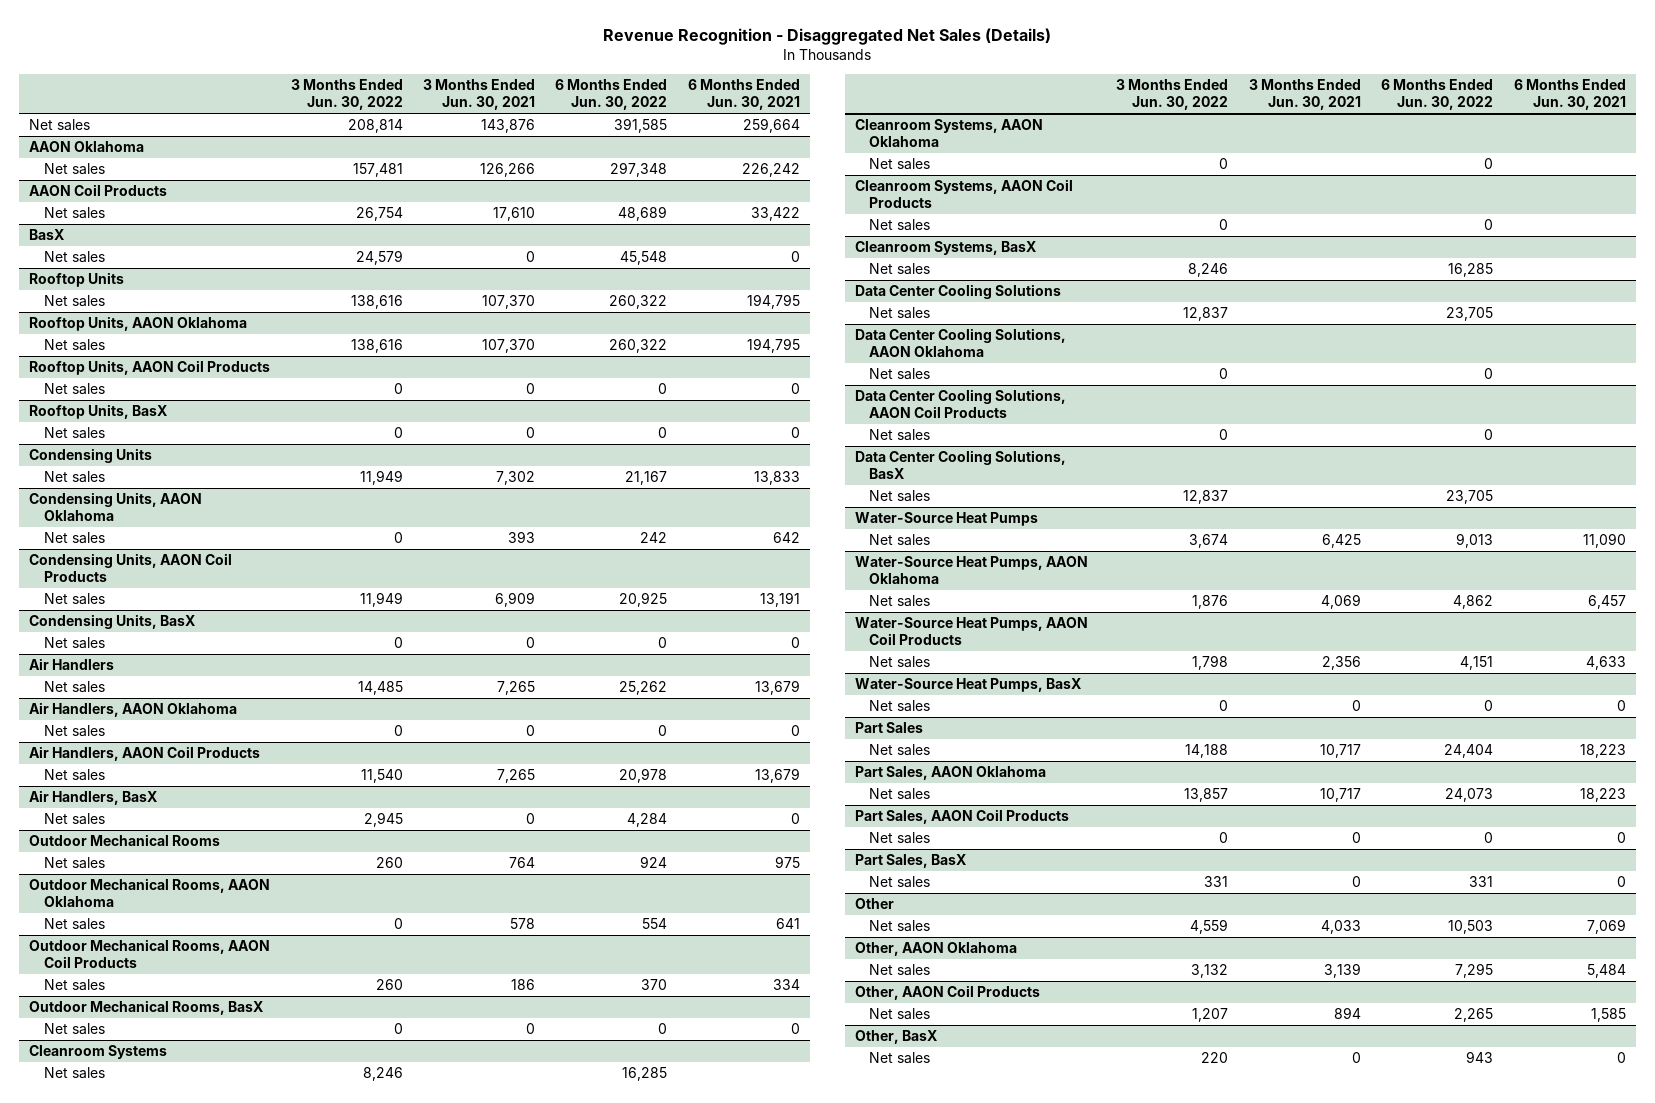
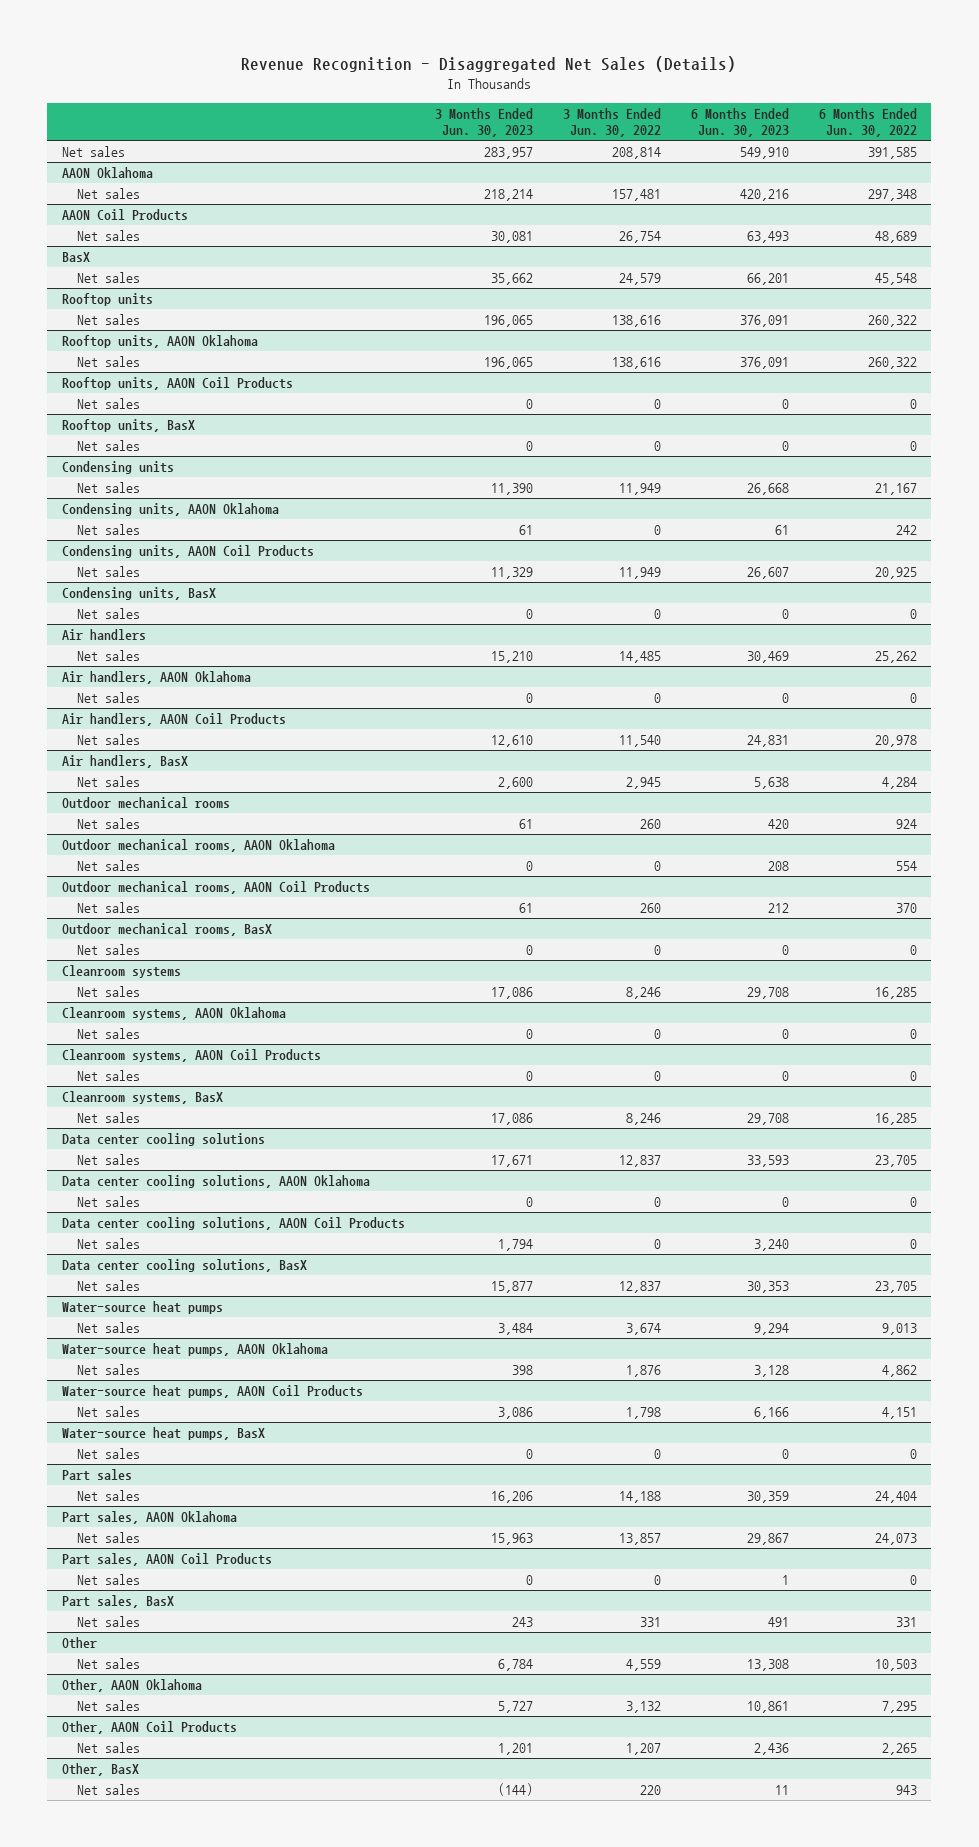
[423,78,536,110] 3 Months Ended Jun. 30, 2021 -> none
[687,78,800,110] 6 Months Ended Jun. 30, 2021 -> none
none -> [435,107,534,138] 3 Months Ended Jun. 30, 2023
none -> [690,107,789,138] 6 Months Ended Jun. 30, 2023
[29,272,125,288] Rooftop Units -> [62,293,154,307] Rooftop units
[29,316,248,332] Rooftop Units, AAON Oklahoma -> [62,335,259,349] Rooftop units, AAON Oklahoma
[29,360,271,376] Rooftop Units, AAON Coil Products -> [62,377,294,391] Rooftop units, AAON Coil Products
[29,404,168,420] Rooftop Units, BasX -> [62,419,196,433] Rooftop units, BasX
[29,448,153,464] Condensing Units -> [62,461,175,475] Condensing units
[29,492,203,522] Condensing Units, AAON Oklahoma -> [62,503,280,517] Condensing units, AAON Oklahoma
[29,553,233,583] Condensing Units, AAON Coil Products -> [62,545,315,559] Condensing units, AAON Coil Products
[29,614,196,630] Condensing Units, BasX -> [62,587,217,601] Condensing units, BasX
[29,658,115,671] Air Handlers -> [62,629,147,641] Air handlers
[29,702,238,718] Air Handlers, AAON Oklahoma -> [62,671,252,685] Air handlers, AAON Oklahoma
[29,746,261,762] Air Handlers, AAON Coil Products -> [62,713,287,727] Air handlers, AAON Coil Products
[29,790,158,806] Air Handlers, BasX -> [62,755,189,769] Air handlers, BasX
[29,834,221,847] Outdoor Mechanical Rooms -> [62,797,231,810] Outdoor mechanical rooms
[29,878,271,908] Outdoor Mechanical Rooms, AAON Oklahoma -> [62,839,336,853] Outdoor mechanical rooms, AAON Oklahoma
[29,939,271,969] Outdoor Mechanical Rooms, AAON Coil Products -> [62,881,371,895] Outdoor mechanical rooms, AAON Coil Products
[29,1000,264,1016] Outdoor Mechanical Rooms, BasX -> [62,923,273,937] Outdoor mechanical rooms, BasX
[29,1045,168,1060] Cleanroom Systems -> [62,965,182,979] Cleanroom systems
[855,119,1044,148] Cleanroom Systems, AAON Oklahoma -> [62,1007,287,1021] Cleanroom systems, AAON Oklahoma
[855,179,1074,209] Cleanroom Systems, AAON Coil Products -> [62,1049,322,1063] Cleanroom systems, AAON Coil Products
[855,241,1037,256] Cleanroom Systems, BasX -> [62,1091,224,1105] Cleanroom systems, BasX
[855,284,1062,300] Data Center Cooling Solutions -> [62,1133,266,1147] Data center cooling solutions
[855,328,1067,358] Data Center Cooling Solutions, AAON Oklahoma -> [62,1175,371,1189] Data center cooling solutions, AAON Oklahoma
[855,389,1067,419] Data Center Cooling Solutions, AAON Coil Products -> [62,1217,406,1231] Data center cooling solutions, AAON Coil Products
[855,450,1067,480] Data Center Cooling Solutions, BasX -> [62,1259,308,1273] Data center cooling solutions, BasX
[855,512,1039,527] Water-Source Heat Pumps -> [62,1301,224,1315] Water-source heat pumps
[855,556,1089,585] Water-Source Heat Pumps, AAON Oklahoma -> [62,1343,329,1357] Water-source heat pumps, AAON Oklahoma
[855,617,1089,646] Water-Source Heat Pumps, AAON Coil Products -> [62,1385,364,1399] Water-source heat pumps, AAON Coil Products
[855,678,1082,693] Water-Source Heat Pumps, BasX -> [62,1427,266,1441] Water-source heat pumps, BasX
[855,722,924,734] Part Sales -> [62,1469,133,1482] Part sales
[855,766,1047,781] Part Sales, AAON Oklahoma -> [62,1511,238,1525] Part sales, AAON Oklahoma
[855,809,1070,825] Part Sales, AAON Coil Products -> [62,1553,273,1567] Part sales, AAON Coil Products
[855,854,967,869] Part Sales, BasX -> [62,1595,175,1609] Part sales, BasX

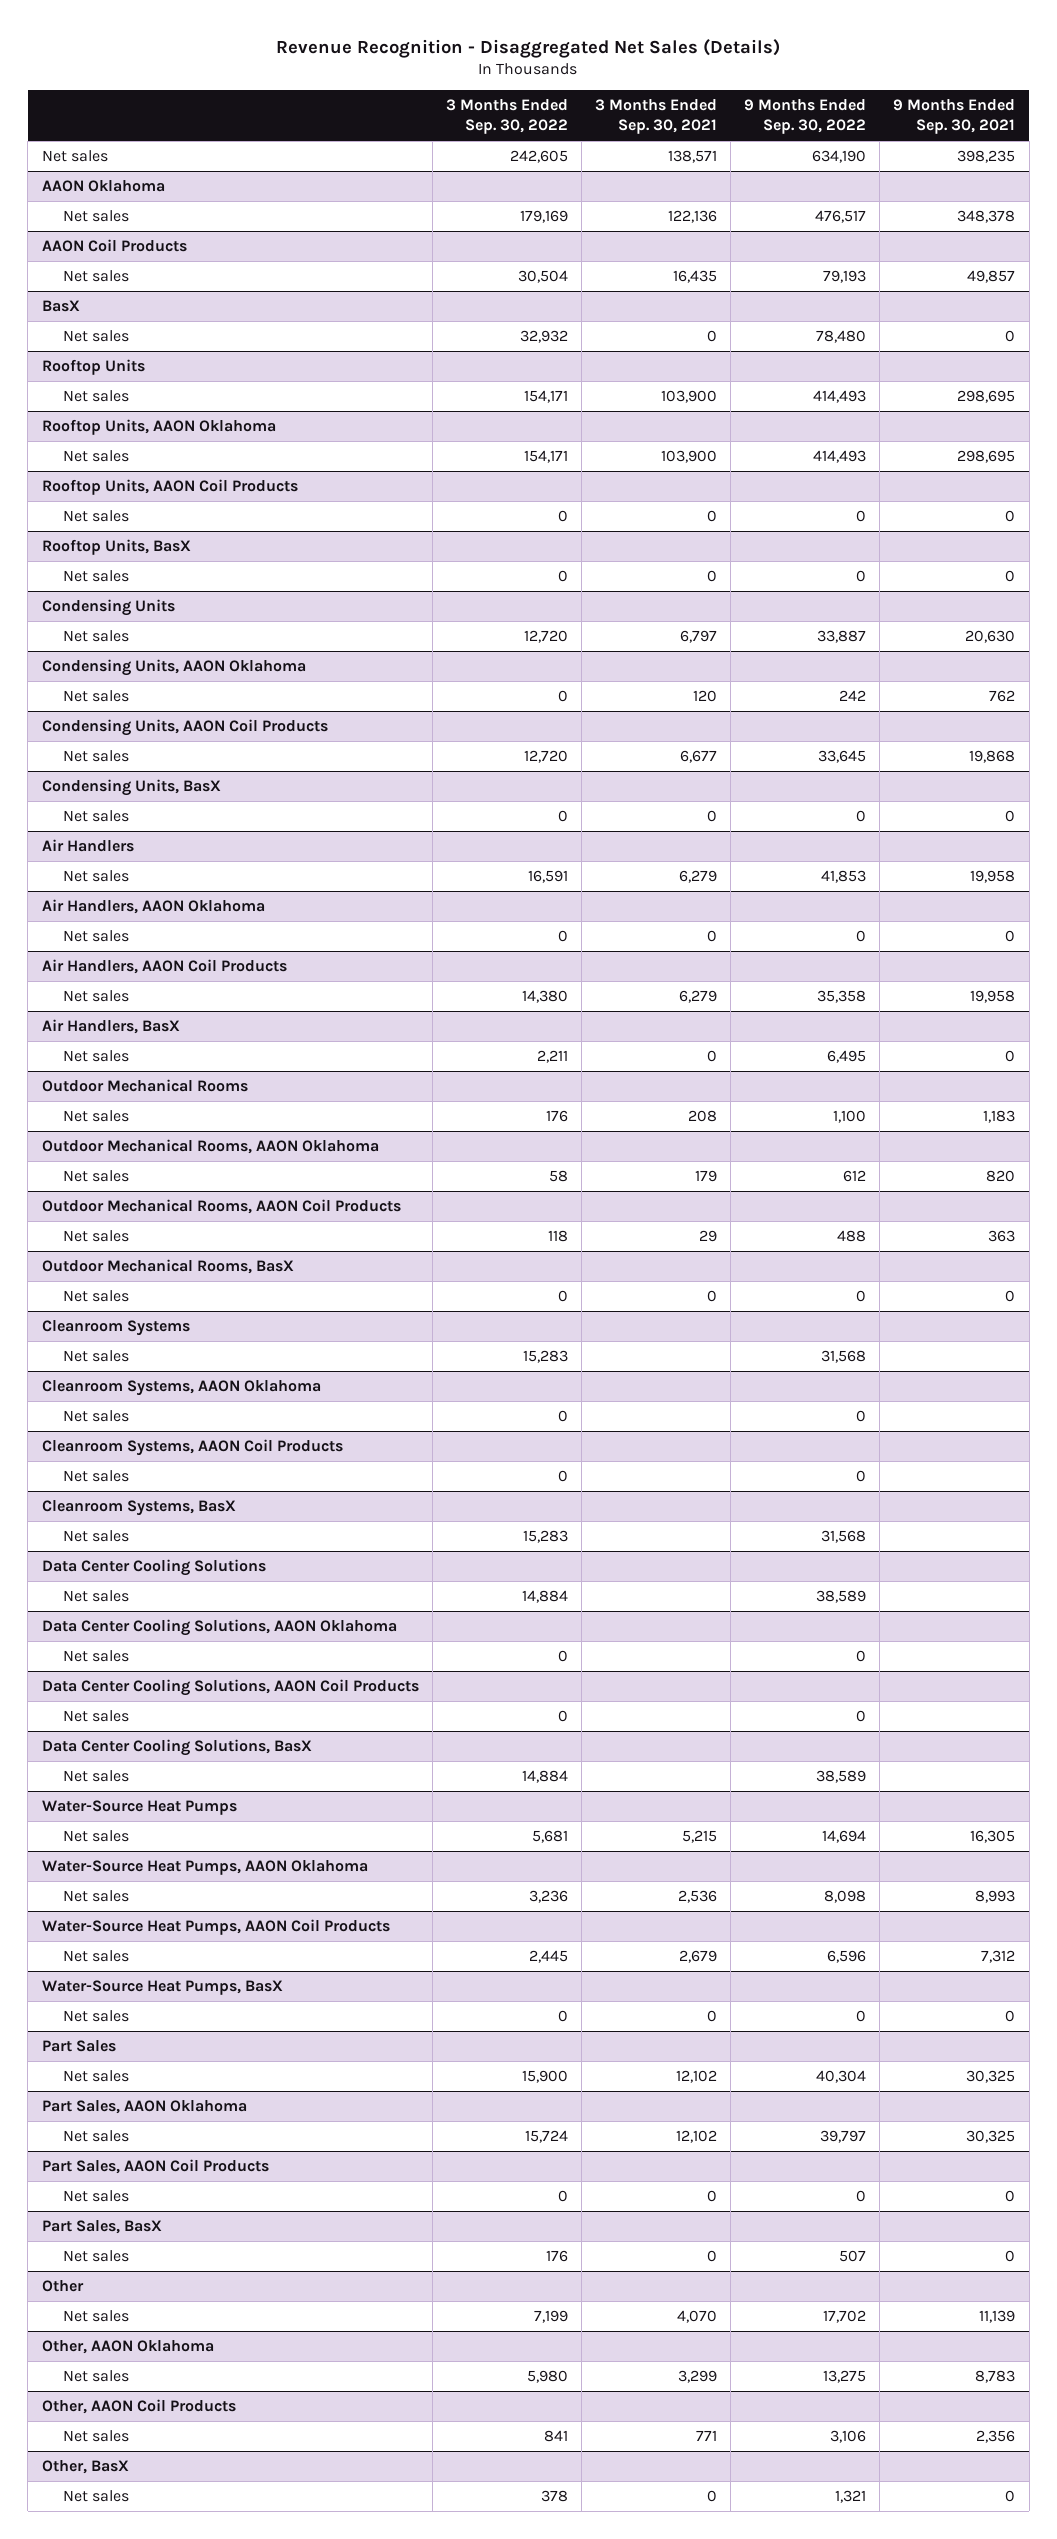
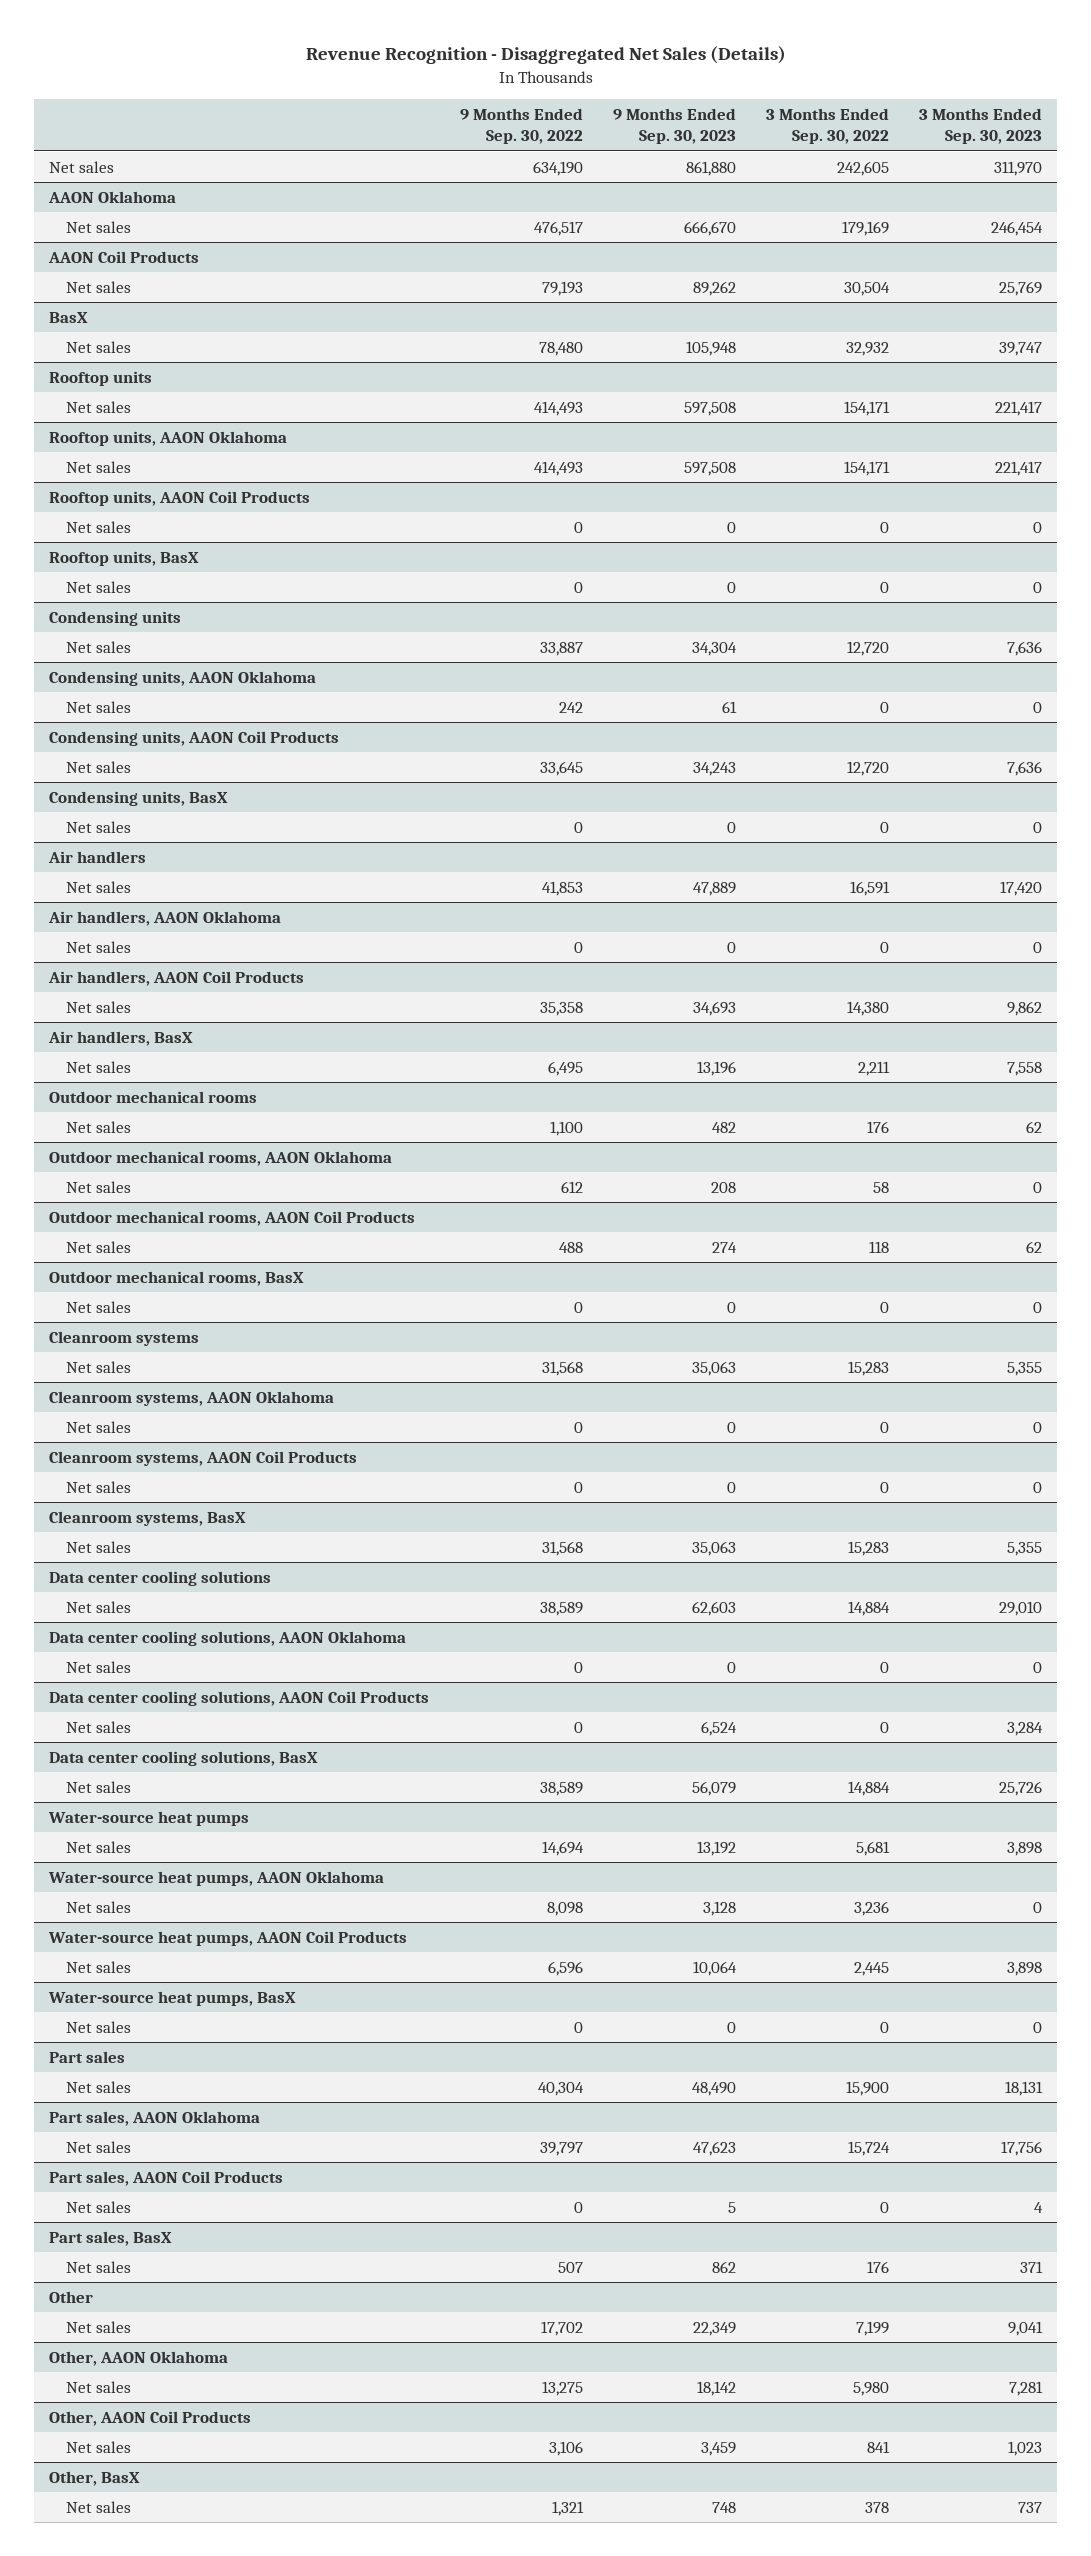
[594,99,717,135] 3 Months Ended Sep. 30, 2021 -> none
[893,99,1016,135] 9 Months Ended Sep. 30, 2021 -> none
none -> [612,107,736,145] 9 Months Ended Sep. 30, 2023
none -> [918,107,1042,145] 3 Months Ended Sep. 30, 2023
[41,359,145,376] Rooftop Units -> [49,370,153,386] Rooftop units
[41,419,276,436] Rooftop Units, AAON Oklahoma -> [49,430,288,446] Rooftop units, AAON Oklahoma
[41,479,298,496] Rooftop Units, AAON Coil Products -> [49,490,311,506] Rooftop units, AAON Coil Products
[41,539,191,556] Rooftop Units, BasX -> [49,550,200,566] Rooftop units, BasX
[41,599,175,617] Condensing Units -> [49,610,182,626] Condensing units
[41,659,306,677] Condensing Units, AAON Oklahoma -> [49,670,317,686] Condensing units, AAON Oklahoma
[41,719,328,737] Condensing Units, AAON Coil Products -> [49,730,340,746] Condensing units, AAON Coil Products
[41,779,221,797] Condensing Units, BasX -> [49,790,229,806] Condensing units, BasX
[41,839,134,853] Air Handlers -> [48,850,147,863] Air handlers
[41,899,265,915] Air Handlers, AAON Oklahoma -> [48,910,282,926] Air handlers, AAON Oklahoma
[41,959,287,975] Air Handlers, AAON Coil Products -> [48,970,305,986] Air handlers, AAON Coil Products
[41,1019,180,1035] Air Handlers, BasX -> [48,1030,194,1046] Air handlers, BasX
[41,1079,248,1093] Outdoor Mechanical Rooms -> [49,1090,258,1103] Outdoor mechanical rooms
[41,1139,379,1155] Outdoor Mechanical Rooms, AAON Oklahoma -> [49,1150,393,1166] Outdoor mechanical rooms, AAON Oklahoma
[41,1199,401,1215] Outdoor Mechanical Rooms, AAON Coil Products -> [49,1210,416,1226] Outdoor mechanical rooms, AAON Coil Products
[41,1259,294,1275] Outdoor Mechanical Rooms, BasX -> [49,1270,305,1286] Outdoor mechanical rooms, BasX
[41,1320,190,1337] Cleanroom Systems -> [49,1330,200,1346] Cleanroom systems
[41,1380,321,1397] Cleanroom Systems, AAON Oklahoma -> [49,1390,335,1406] Cleanroom systems, AAON Oklahoma
[41,1439,343,1457] Cleanroom Systems, AAON Coil Products -> [49,1450,358,1466] Cleanroom systems, AAON Coil Products
[41,1500,236,1517] Cleanroom Systems, BasX -> [49,1510,247,1526] Cleanroom systems, BasX
[41,1559,266,1577] Data Center Cooling Solutions -> [49,1570,272,1586] Data center cooling solutions
[41,1619,397,1637] Data Center Cooling Solutions, AAON Oklahoma -> [49,1630,407,1646] Data center cooling solutions, AAON Oklahoma
[41,1679,419,1697] Data Center Cooling Solutions, AAON Coil Products -> [49,1690,430,1706] Data center cooling solutions, AAON Coil Products
[41,1739,312,1757] Data Center Cooling Solutions, BasX -> [49,1750,319,1766] Data center cooling solutions, BasX
[41,1800,237,1816] Water-Source Heat Pumps -> [48,1810,250,1826] Water-source heat pumps
[41,1860,368,1876] Water-Source Heat Pumps, AAON Oklahoma -> [48,1870,385,1886] Water-source heat pumps, AAON Oklahoma
[41,1919,390,1936] Water-Source Heat Pumps, AAON Coil Products -> [48,1930,408,1946] Water-source heat pumps, AAON Coil Products
[41,1980,283,1996] Water-Source Heat Pumps, BasX -> [48,1990,297,2006] Water-source heat pumps, BasX
[41,2040,116,2053] Part Sales -> [49,2050,126,2063] Part sales
[41,2100,247,2115] Part Sales, AAON Oklahoma -> [49,2110,261,2126] Part sales, AAON Oklahoma
[41,2159,269,2175] Part Sales, AAON Coil Products -> [49,2170,284,2186] Part sales, AAON Coil Products
[41,2220,162,2235] Part Sales, BasX -> [49,2230,173,2246] Part sales, BasX

